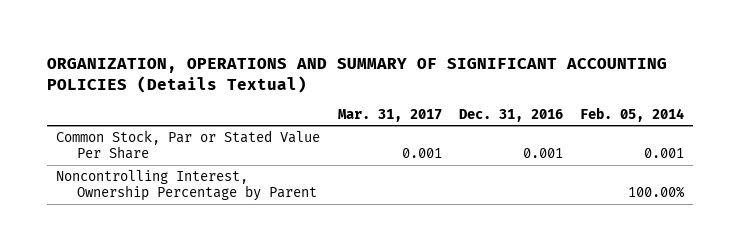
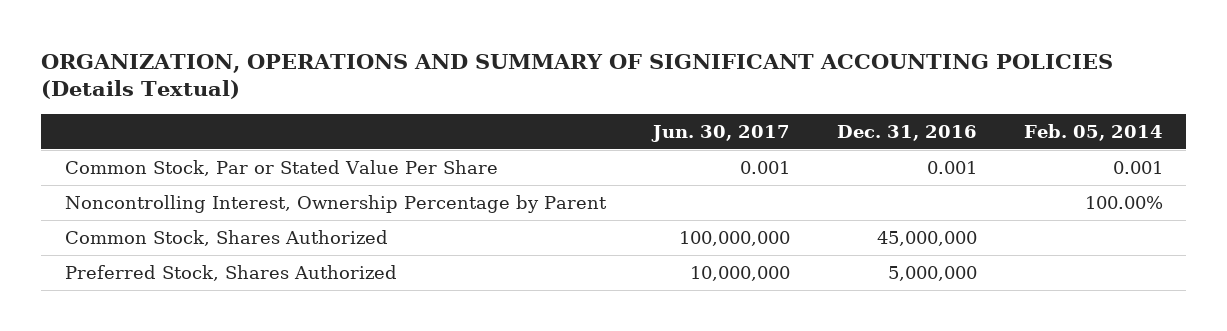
[337,109,442,123] Mar. 31, 2017 -> none
none -> [650,124,790,142] Jun. 30, 2017
none -> [64,230,388,247] Common Stock, Shares Authorized
none -> [64,265,397,282] Preferred Stock, Shares Authorized

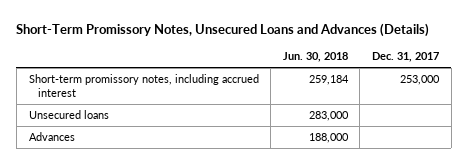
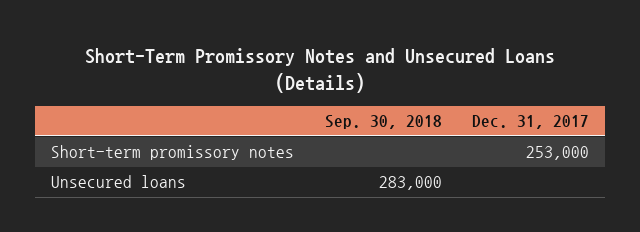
[16,22,430,37] Short-Term Promissory Notes, Unsecured Loans and Advances (Details) -> [85,47,556,93] Short-Term Promissory Notes and Unsecured Loans (Details)
[282,52,348,63] Jun. 30, 2018 -> none
none -> [324,115,442,130] Sep. 30, 2018
[28,74,259,98] Short-term promissory notes, including accrued interest -> [50,145,294,161] Short-term promissory notes
[28,132,75,142] Advances -> none

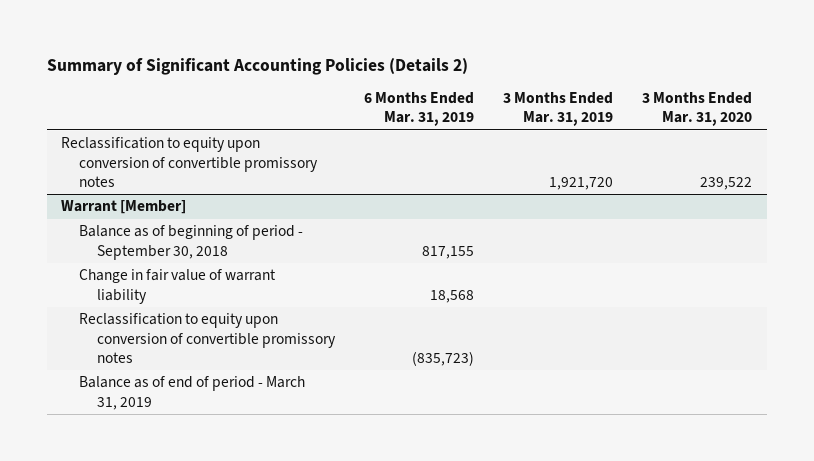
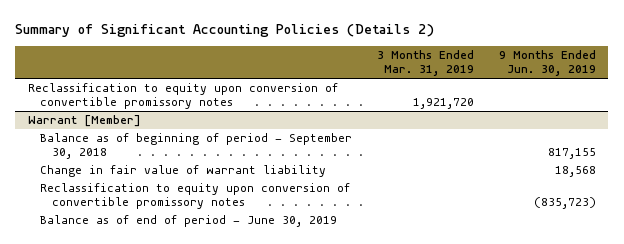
[363,92,474,127] 6 Months Ended Mar. 31, 2019 -> none
[642,92,753,127] 3 Months Ended Mar. 31, 2020 -> none
none -> [498,50,596,77] 9 Months Ended Jun. 30, 2019
[79,376,306,410] Balance as of end of period - March 31, 2019 -> [39,215,337,228] Balance as of end of period - June 30, 2019

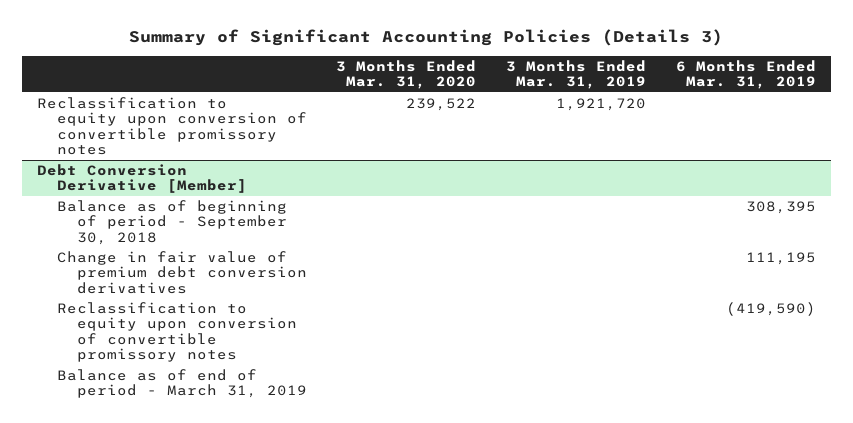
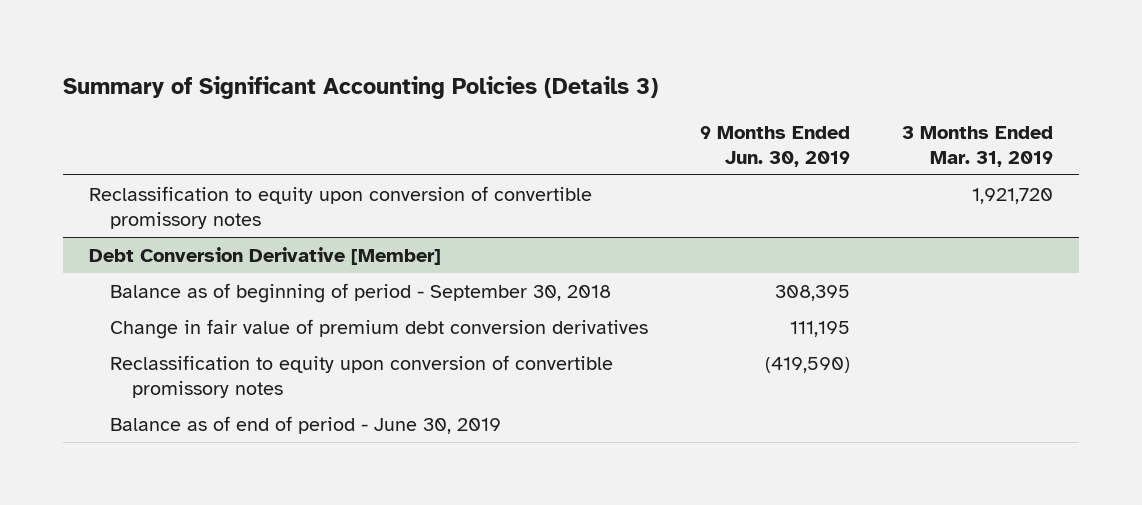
[336,59,477,89] 3 Months Ended Mar. 31, 2020 -> none
[675,59,816,89] 6 Months Ended Mar. 31, 2019 -> none
none -> [700,125,851,167] 9 Months Ended Jun. 30, 2019
[56,369,307,399] Balance as of end of period - March 31, 2019 -> [110,415,502,434] Balance as of end of period - June 30, 2019

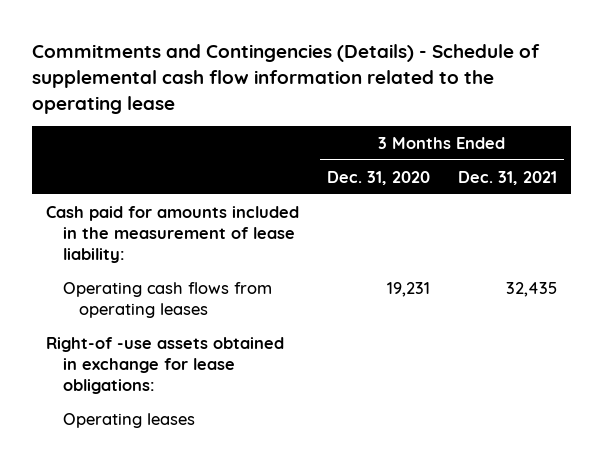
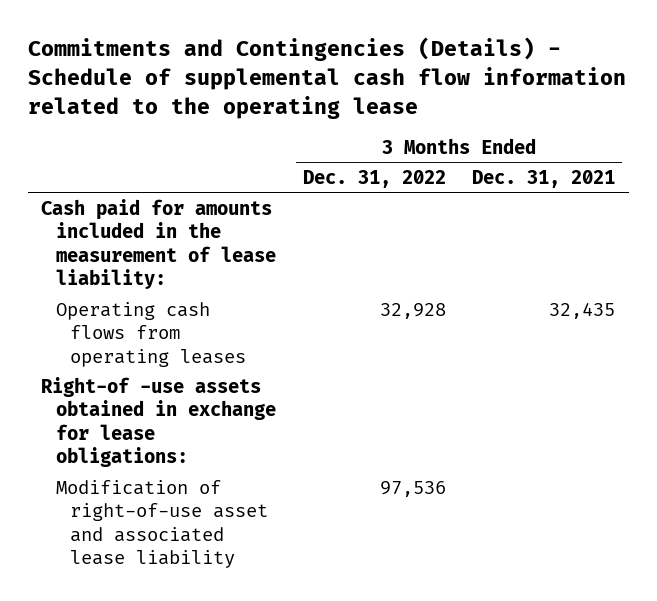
[327,170,431,185] Dec. 31, 2020 -> none
none -> [302,169,446,188] Dec. 31, 2022
[62,412,195,428] Operating leases -> [55,479,269,569] Modification of right-of-use asset and associated lease liability

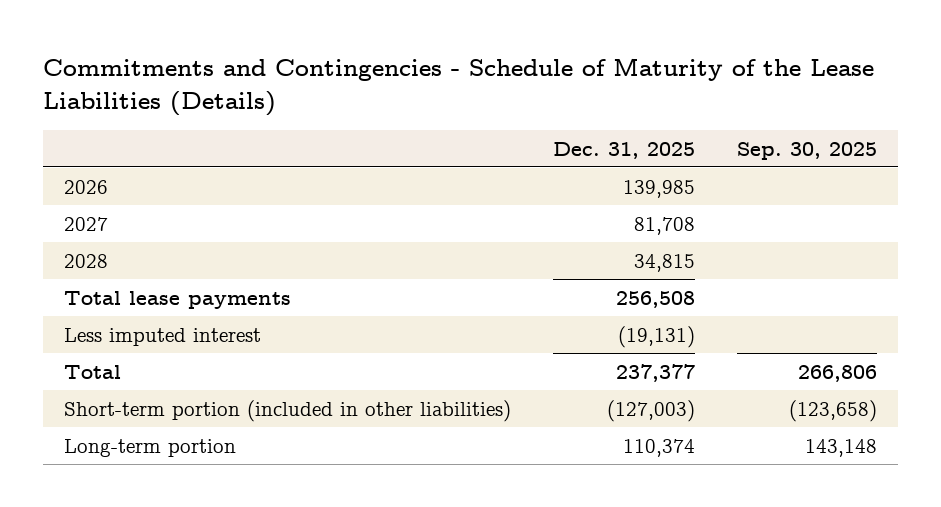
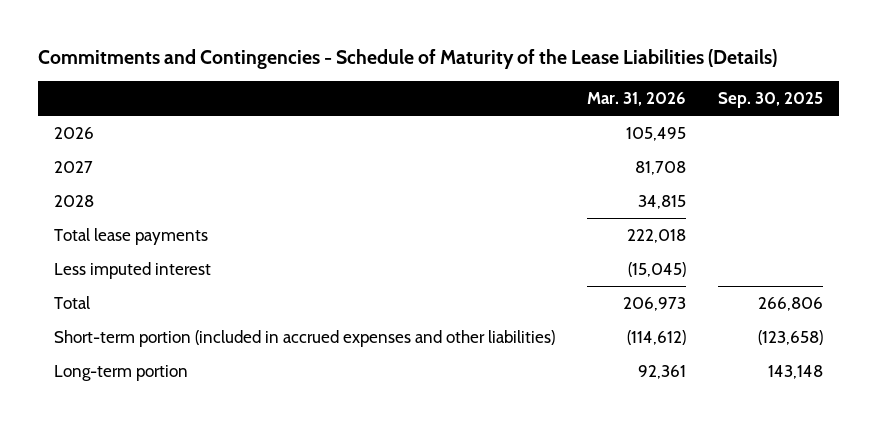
[553,141,696,159] Dec. 31, 2025 -> none
none -> [586,92,686,107] Mar. 31, 2026
[64,399,512,422] Short-term portion (included in other liabilities) -> [54,329,556,347] Short-term portion (included in accrued expenses and other liabilities)

